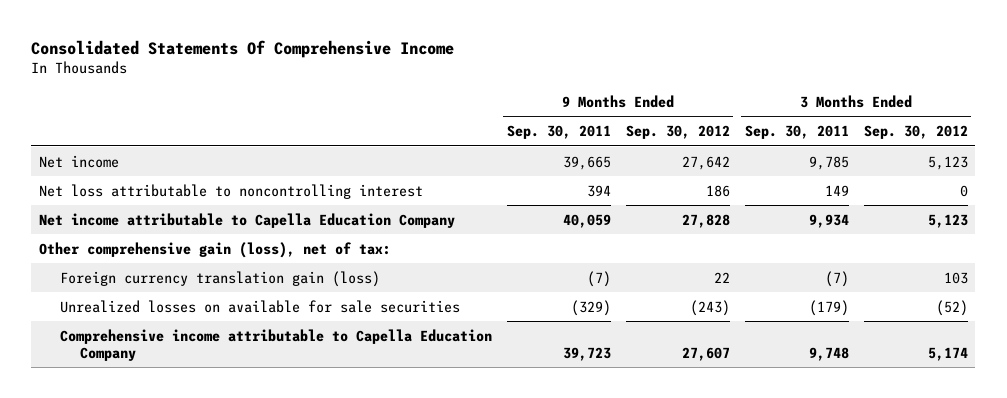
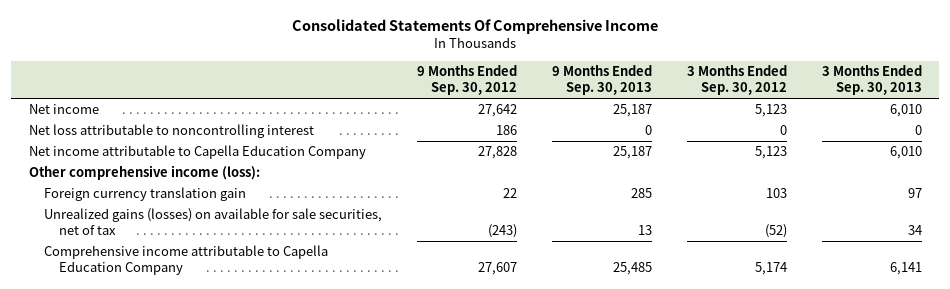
[506,125,611,140] Sep. 30, 2011 -> none
[744,125,849,140] Sep. 30, 2011 -> none
none -> [551,65,652,96] 9 Months Ended Sep. 30, 2013
none -> [821,65,922,96] 3 Months Ended Sep. 30, 2013
[38,241,391,258] Other comprehensive gain (loss), net of tax: -> [28,165,260,181] Other comprehensive income (loss):
[59,270,380,287] Foreign currency translation gain (loss) -> [43,187,246,202] Foreign currency translation gain
[59,299,460,313] Unrealized losses on available for sale securities -> [43,208,382,236] Unrealized gains (losses) on available for sale securities, net of tax

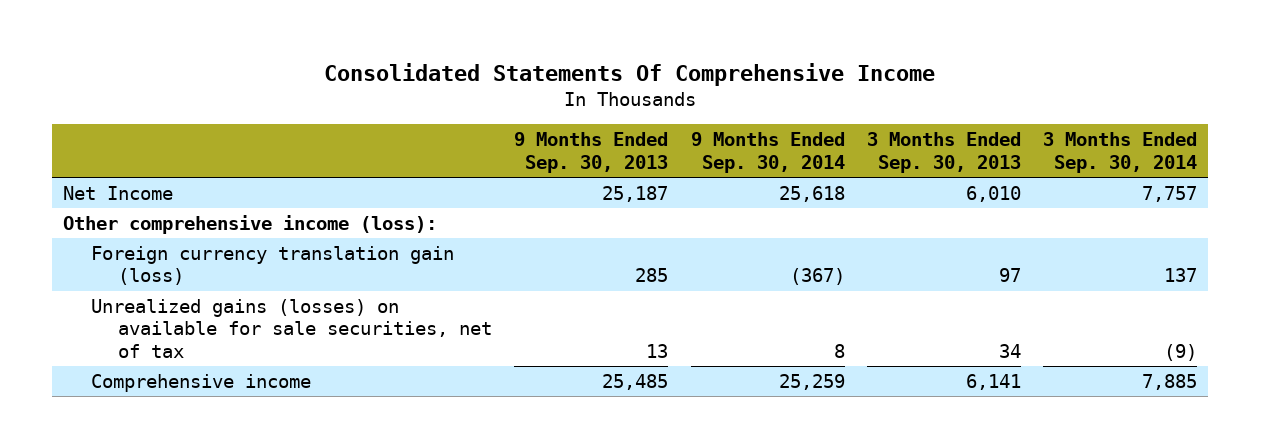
[416,65,517,96] 9 Months Ended Sep. 30, 2012 -> none
[686,65,787,96] 3 Months Ended Sep. 30, 2012 -> none
none -> [690,132,845,173] 9 Months Ended Sep. 30, 2014
none -> [1043,132,1198,173] 3 Months Ended Sep. 30, 2014
[28,104,99,115] Net income -> none
[28,124,314,139] Net loss attributable to noncontrolling interest -> none
[28,145,366,160] Net income attributable to Capella Education Company -> [63,185,174,200] Net Income
[43,187,246,202] Foreign currency translation gain -> [90,245,454,286] Foreign currency translation gain (loss)
[43,245,328,276] Comprehensive income attributable to Capella Education Company -> [90,373,311,392] Comprehensive income

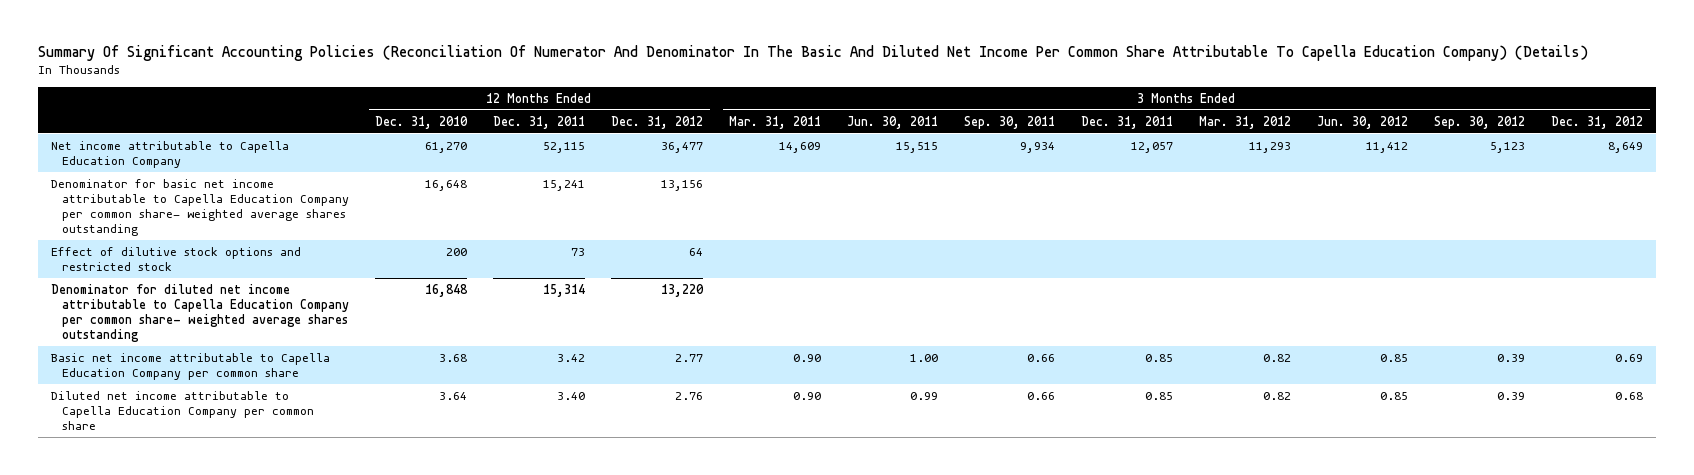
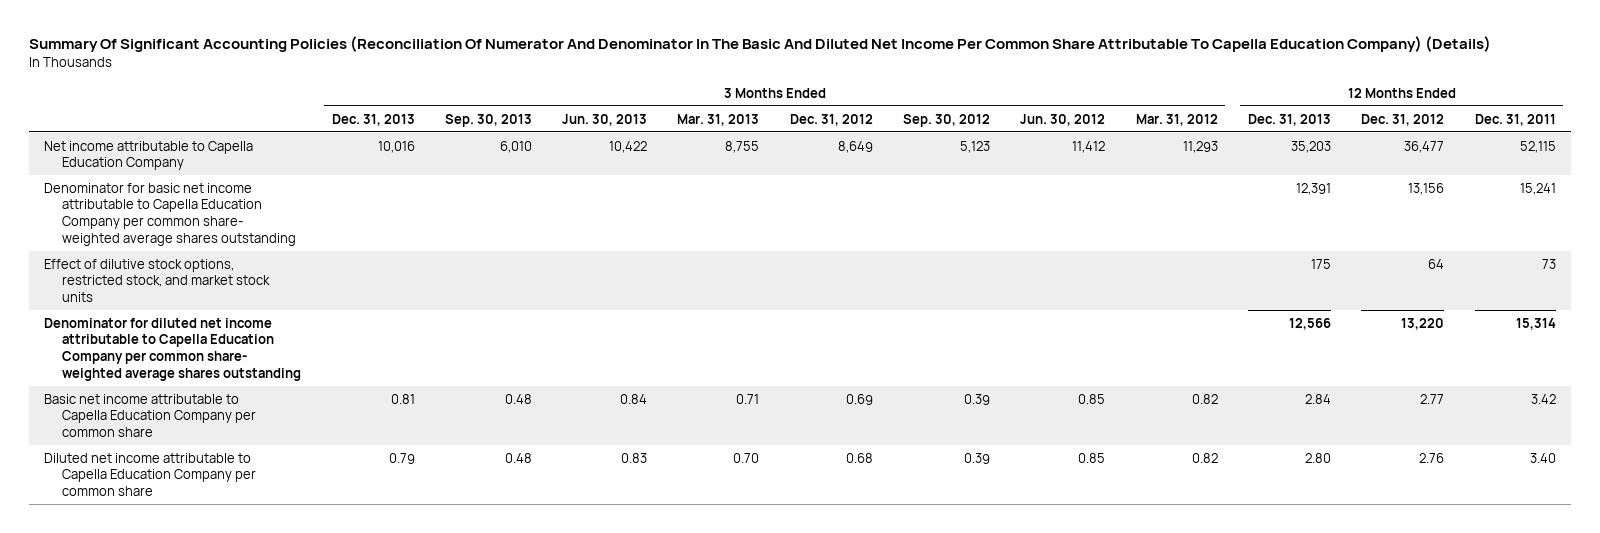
[375,115,469,129] Dec. 31, 2010 -> none
[729,115,822,129] Mar. 31, 2011 -> none
[847,115,939,129] Jun. 30, 2011 -> none
[964,115,1056,129] Sep. 30, 2011 -> none
[1081,115,1174,129] Dec. 31, 2011 -> none
none -> [331,113,415,126] Dec. 31, 2013
none -> [444,113,532,127] Sep. 30, 2013
none -> [562,113,648,126] Jun. 30, 2013
none -> [677,113,760,126] Mar. 31, 2013
none -> [1247,113,1331,126] Dec. 31, 2013
[50,246,301,271] Effect of dilutive stock options and restricted stock -> [44,258,271,303] Effect of dilutive stock options, restricted stock, and market stock units

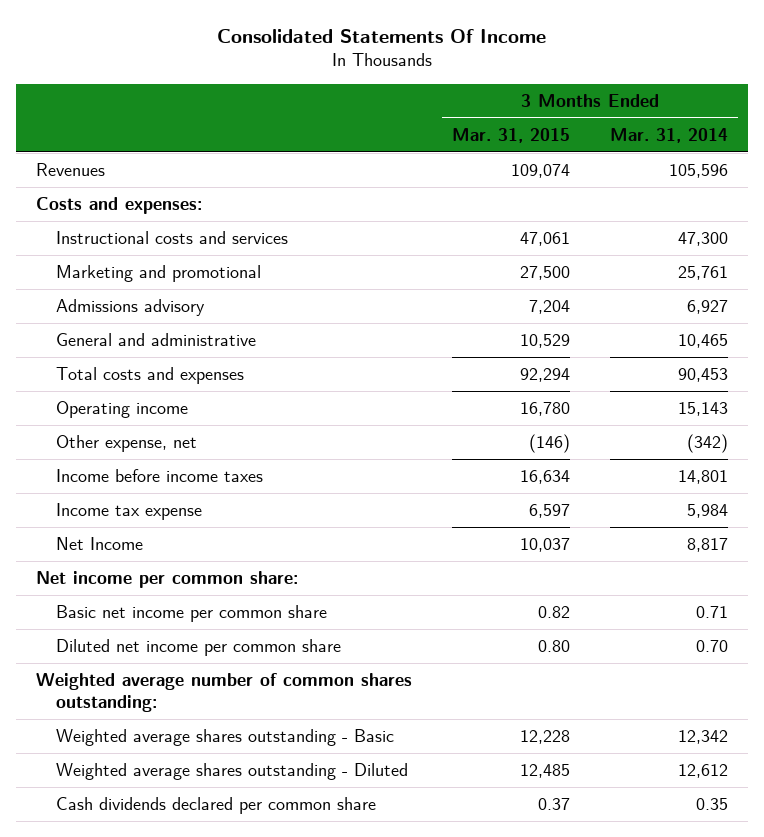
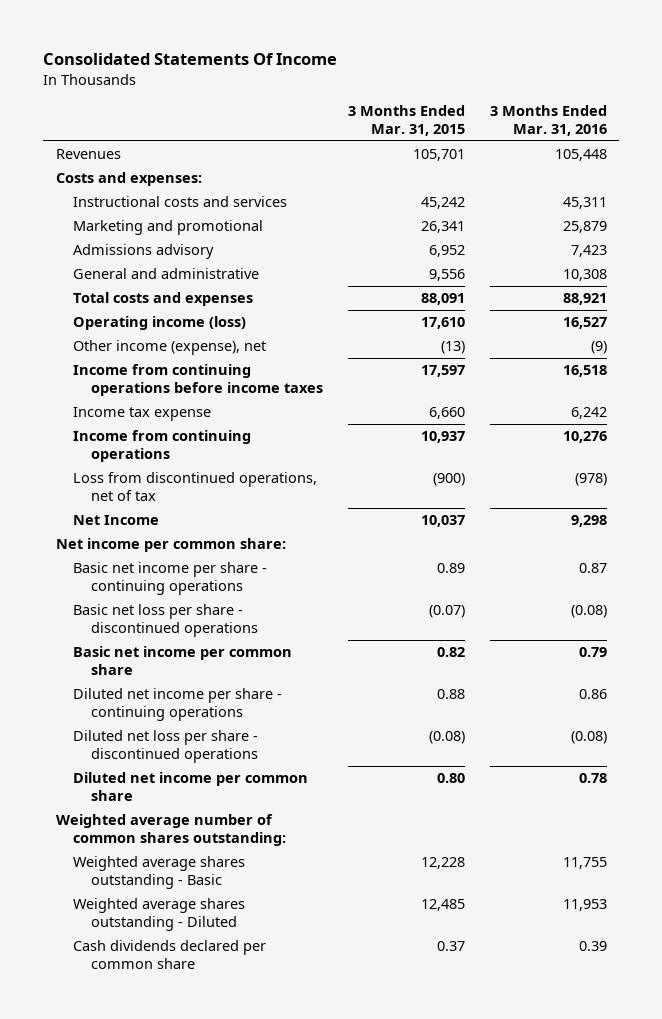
[610,128,729,144] Mar. 31, 2014 -> none
none -> [489,105,607,137] 3 Months Ended Mar. 31, 2016
[510,164,570,179] 109,074 -> [412,149,465,162] 105,701
[519,232,570,247] 47,061 -> [420,197,465,210] 45,242
[519,266,570,281] 27,500 -> [420,221,465,234] 26,341
[528,300,570,315] 7,204 -> [428,245,465,258] 6,952
[519,334,570,349] 10,529 -> [428,269,465,282] 9,556
[519,368,570,383] 92,294 -> [420,293,465,306] 88,091
[55,401,188,419] Operating income -> [73,316,247,331] Operating income (loss)
[519,402,570,417] 16,780 -> [420,317,465,330] 17,610
[55,435,197,453] Other expense, net -> [73,340,267,356] Other income (expense), net
[528,434,570,454] (146) -> [440,341,465,355] (13)
[55,469,263,483] Income before income taxes -> [73,364,323,397] Income from continuing operations before income taxes
[519,470,570,485] 16,634 -> [420,365,465,378] 17,597
[528,504,570,519] 6,597 -> [428,407,465,420] 6,660
none -> [73,430,252,463] Income from continuing operations
none -> [73,472,318,502] Loss from discontinued operations, net of tax
none -> [73,562,268,596] Basic net income per share - continuing operations
none -> [73,604,258,638] Basic net loss per share - discontinued operations
none -> [73,688,283,722] Diluted net income per share - continuing operations
none -> [73,730,259,764] Diluted net loss per share - discontinued operations

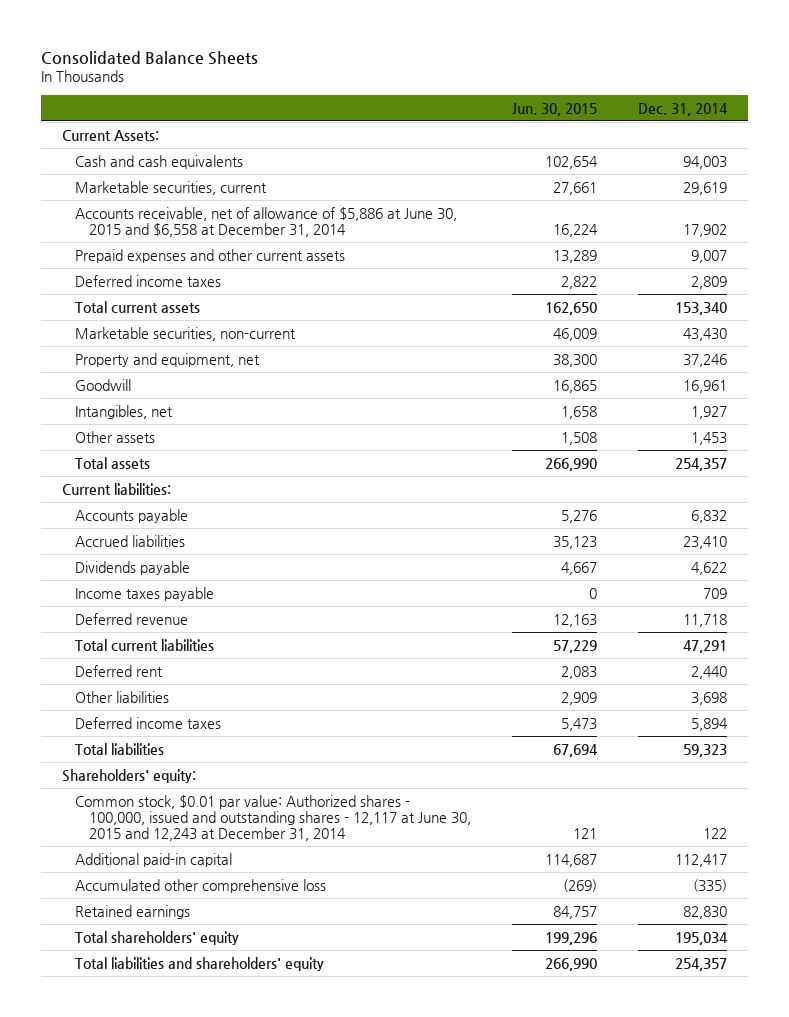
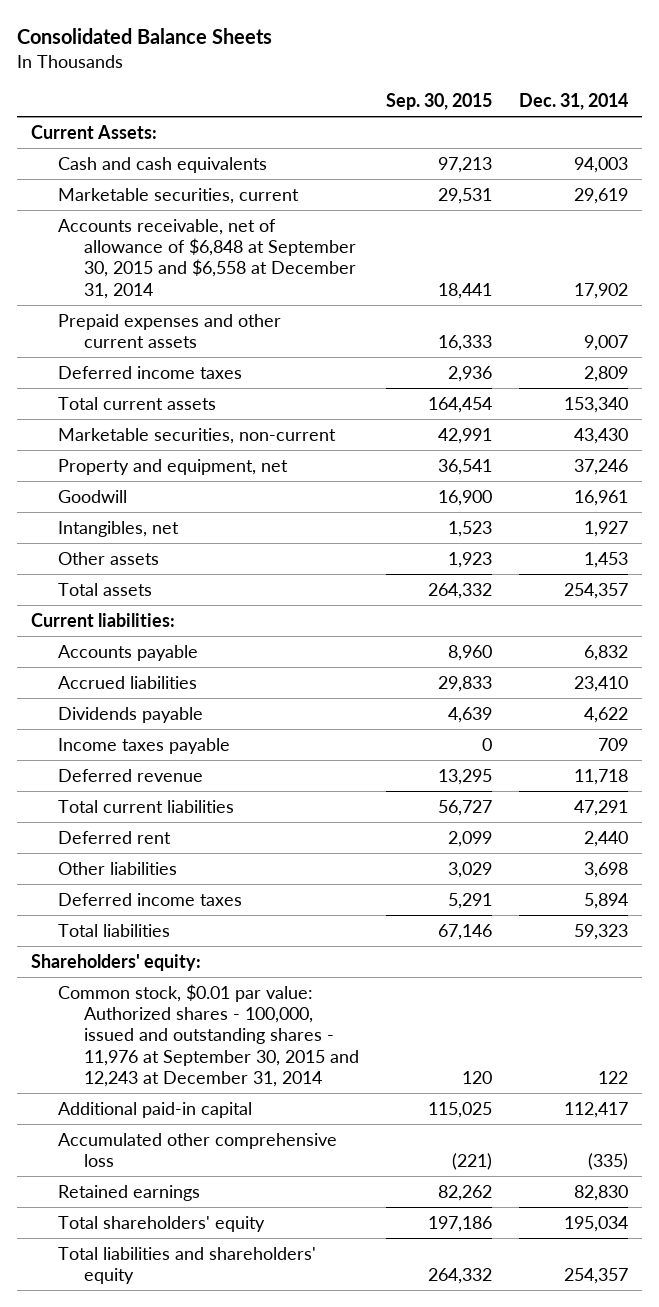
[511,102,597,116] Jun. 30, 2015 -> none
none -> [386,93,493,111] Sep. 30, 2015
[75,206,458,237] Accounts receivable, net of allowance of $5,886 at June 30, 2015 and $6,558 at December 31, 2014 -> [57,218,357,299] Accounts receivable, net of allowance of $6,848 at September 30, 2015 and $6,558 at December 31, 2014
[75,794,471,841] Common stock, $0.01 par value: Authorized shares - 100,000, issued and outstanding shares - 12,117 at June 30, 2015 and 12,243 at December 31, 2014 -> [57,983,360,1087] Common stock, $0.01 par value: Authorized shares - 100,000, issued and outstanding shares - 11,976 at September 30, 2015 and 12,243 at December 31, 2014

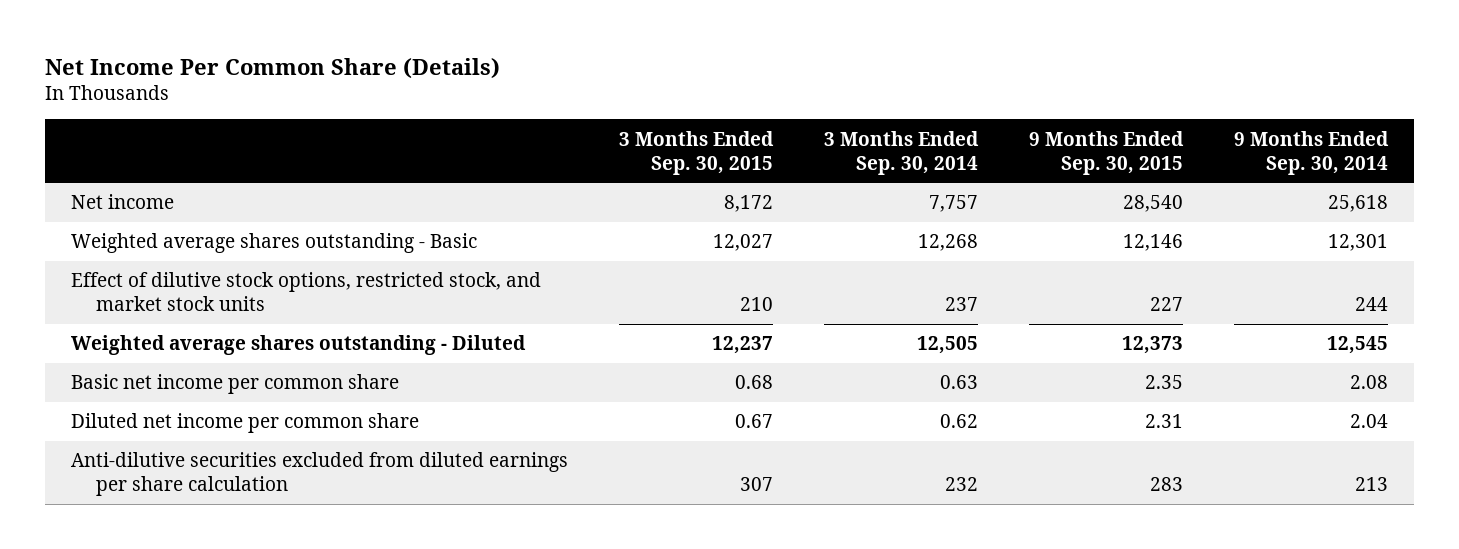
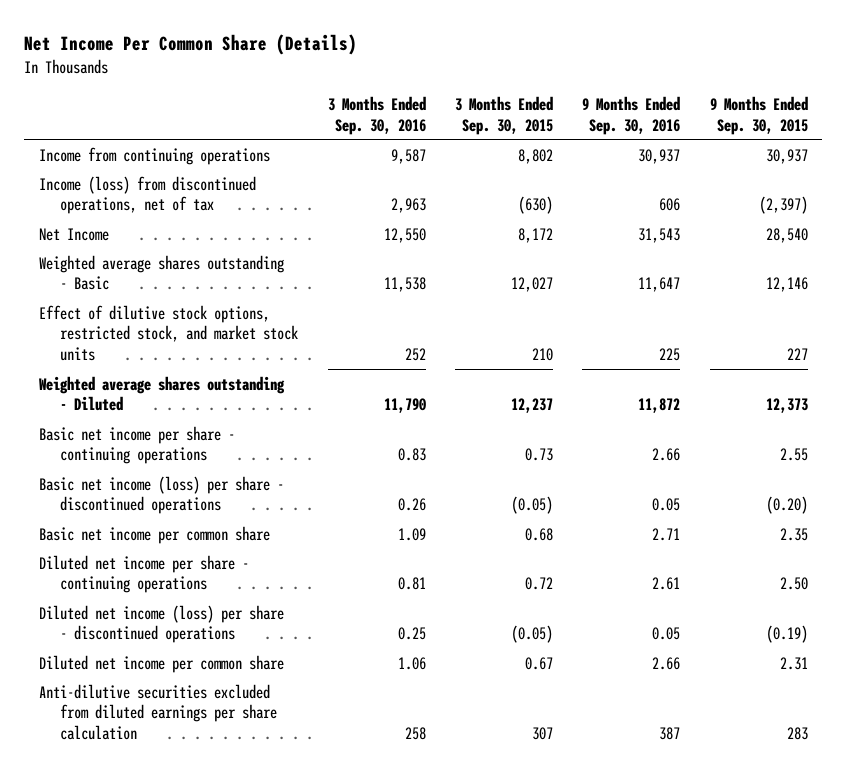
[824,130,980,175] 3 Months Ended Sep. 30, 2014 -> none
[1234,130,1390,175] 9 Months Ended Sep. 30, 2014 -> none
none -> [327,95,426,135] 3 Months Ended Sep. 30, 2016
none -> [582,95,681,135] 9 Months Ended Sep. 30, 2016
none -> [39,146,271,165] Income from continuing operations
none -> [39,175,257,215] Income (loss) from discontinued operations, net of tax
[70,194,174,210] Net income -> [39,227,110,241] Net Income
none -> [39,425,236,465] Basic net income per share - continuing operations
none -> [39,475,285,515] Basic net income (loss) per share - discontinued operations
none -> [39,554,250,594] Diluted net income per share - continuing operations
none -> [39,604,285,644] Diluted net income (loss) per share - discontinued operations

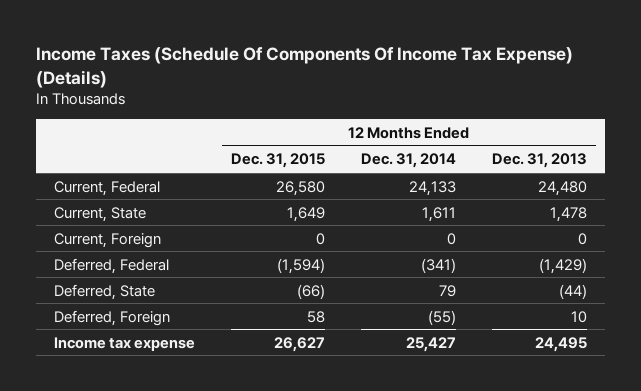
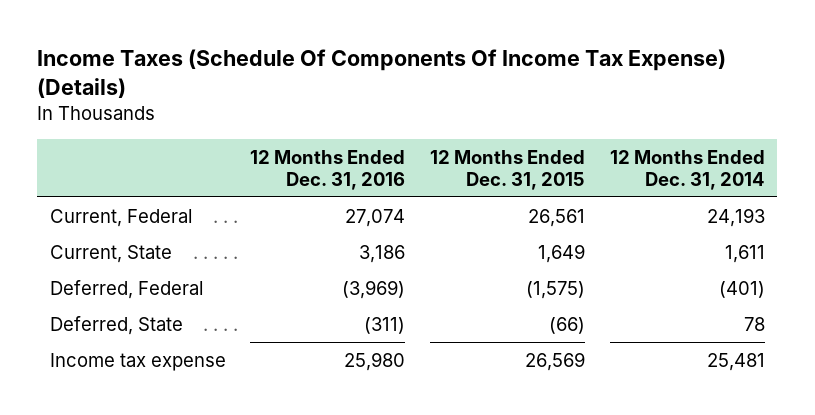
[492,153,588,169] Dec. 31, 2013 -> none
none -> [250,149,406,190] 12 Months Ended Dec. 31, 2016
[276,180,326,196] 26,580 -> [528,208,586,227] 26,561
[409,180,457,196] 24,133 -> [706,207,765,227] 24,193
[54,232,162,248] Current, Foreign -> none
[54,309,171,326] Deferred, Foreign -> none
[277,257,326,274] (1,594) -> [526,280,586,299] (1,575)
[421,257,457,273] (341) -> [718,280,765,298] (401)
[439,284,457,297] 79 -> [743,316,765,331] 78
[274,336,326,352] 26,627 -> [525,351,586,371] 26,569
[406,336,457,352] 25,427 -> [706,352,765,371] 25,481

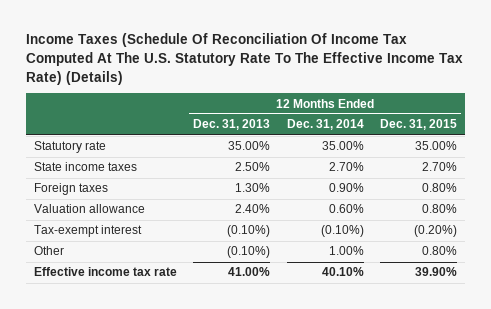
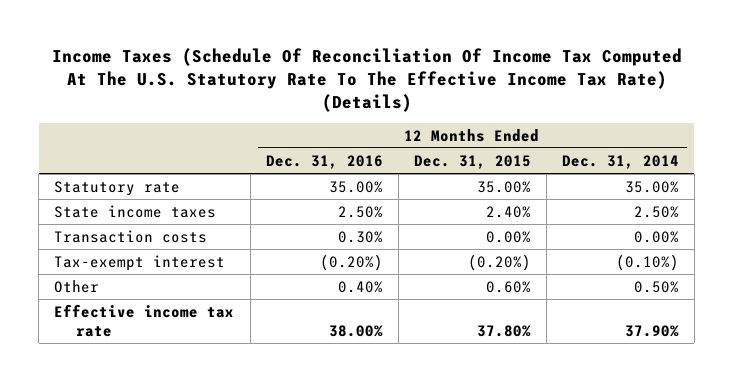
[193,119,271,131] Dec. 31, 2013 -> none
none -> [265,154,383,169] Dec. 31, 2016
[34,183,109,196] Foreign taxes -> none
[34,204,146,214] Valuation allowance -> none
[328,162,364,172] 2.70% -> [633,205,679,218] 2.50%
[421,162,457,172] 2.70% -> [485,205,531,218] 2.40%
none -> [54,229,208,243] Transaction costs
[328,246,364,256] 1.00% -> [633,280,679,293] 0.50%
[421,246,457,256] 0.80% -> [485,280,531,293] 0.60%
[321,267,364,277] 40.10% -> [624,324,679,337] 37.90%
[414,267,457,277] 39.90% -> [476,324,531,337] 37.80%

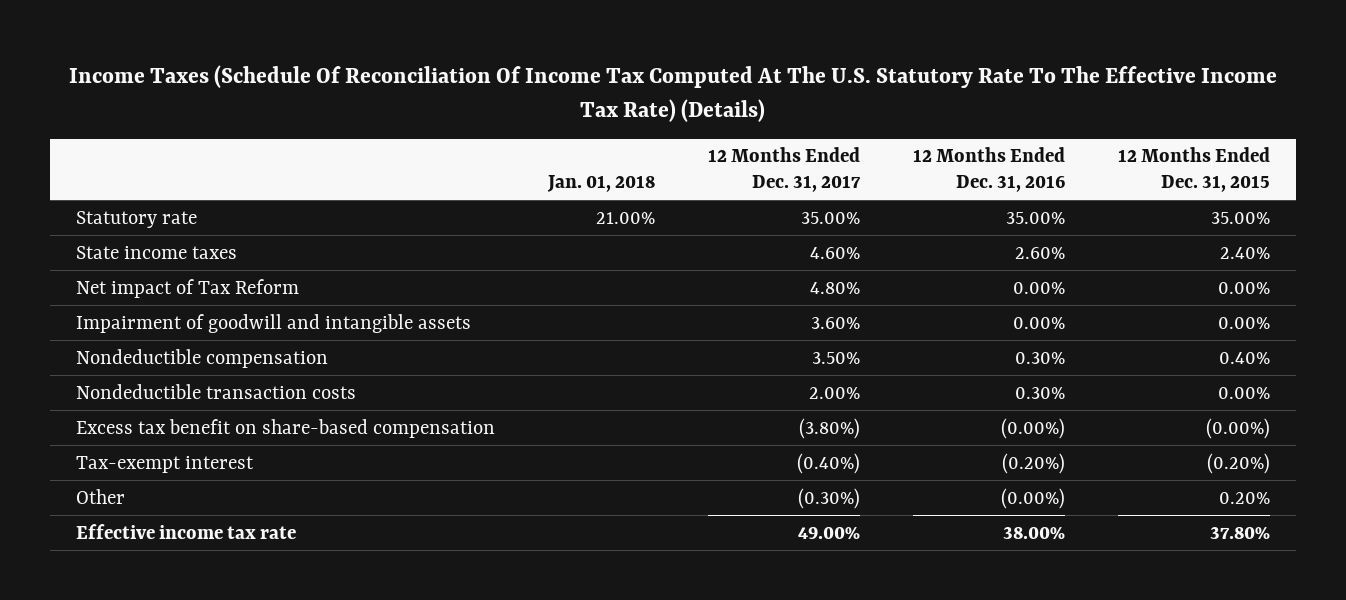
[561,154,679,169] Dec. 31, 2014 -> none
none -> [547,174,656,192] Jan. 01, 2018
none -> [707,147,861,192] 12 Months Ended Dec. 31, 2017
[337,205,383,218] 2.50% -> [1014,246,1065,259] 2.60%
none -> [76,278,300,298] Net impact of Tax Reform
none -> [76,313,472,333] Impairment of goodwill and intangible assets
none -> [76,348,329,368] Nondeductible compensation
[54,229,208,243] Transaction costs -> [76,383,357,399] Nondeductible transaction costs
none -> [76,418,496,438] Excess tax benefit on share-based compensation
[337,280,383,293] 0.40% -> [1000,487,1065,509] (0.00%)
[485,280,531,293] 0.60% -> [1218,491,1270,504] 0.20%

